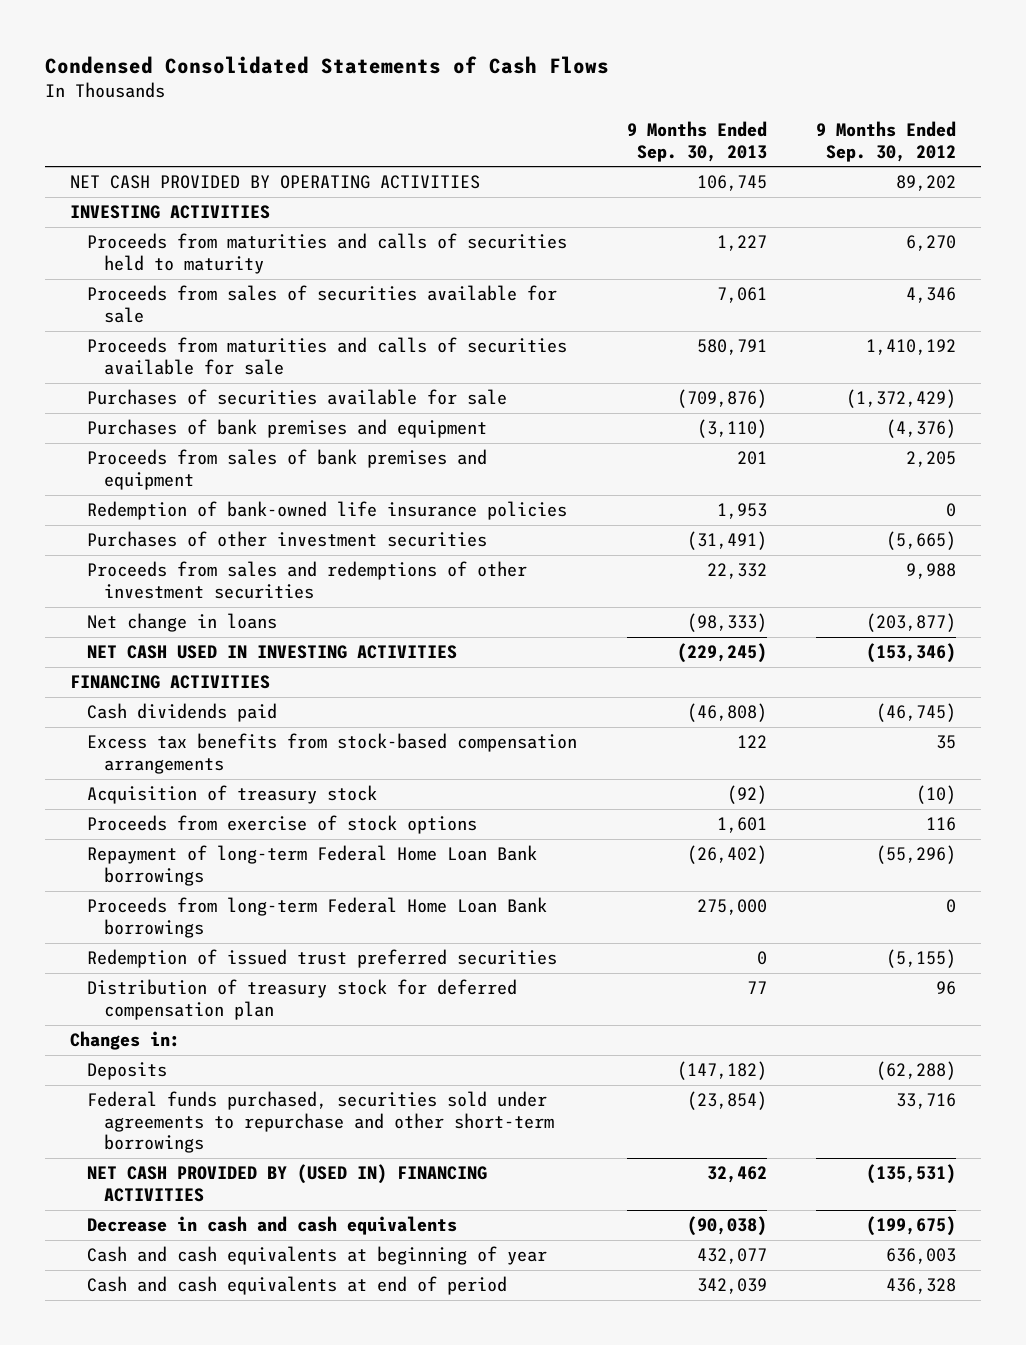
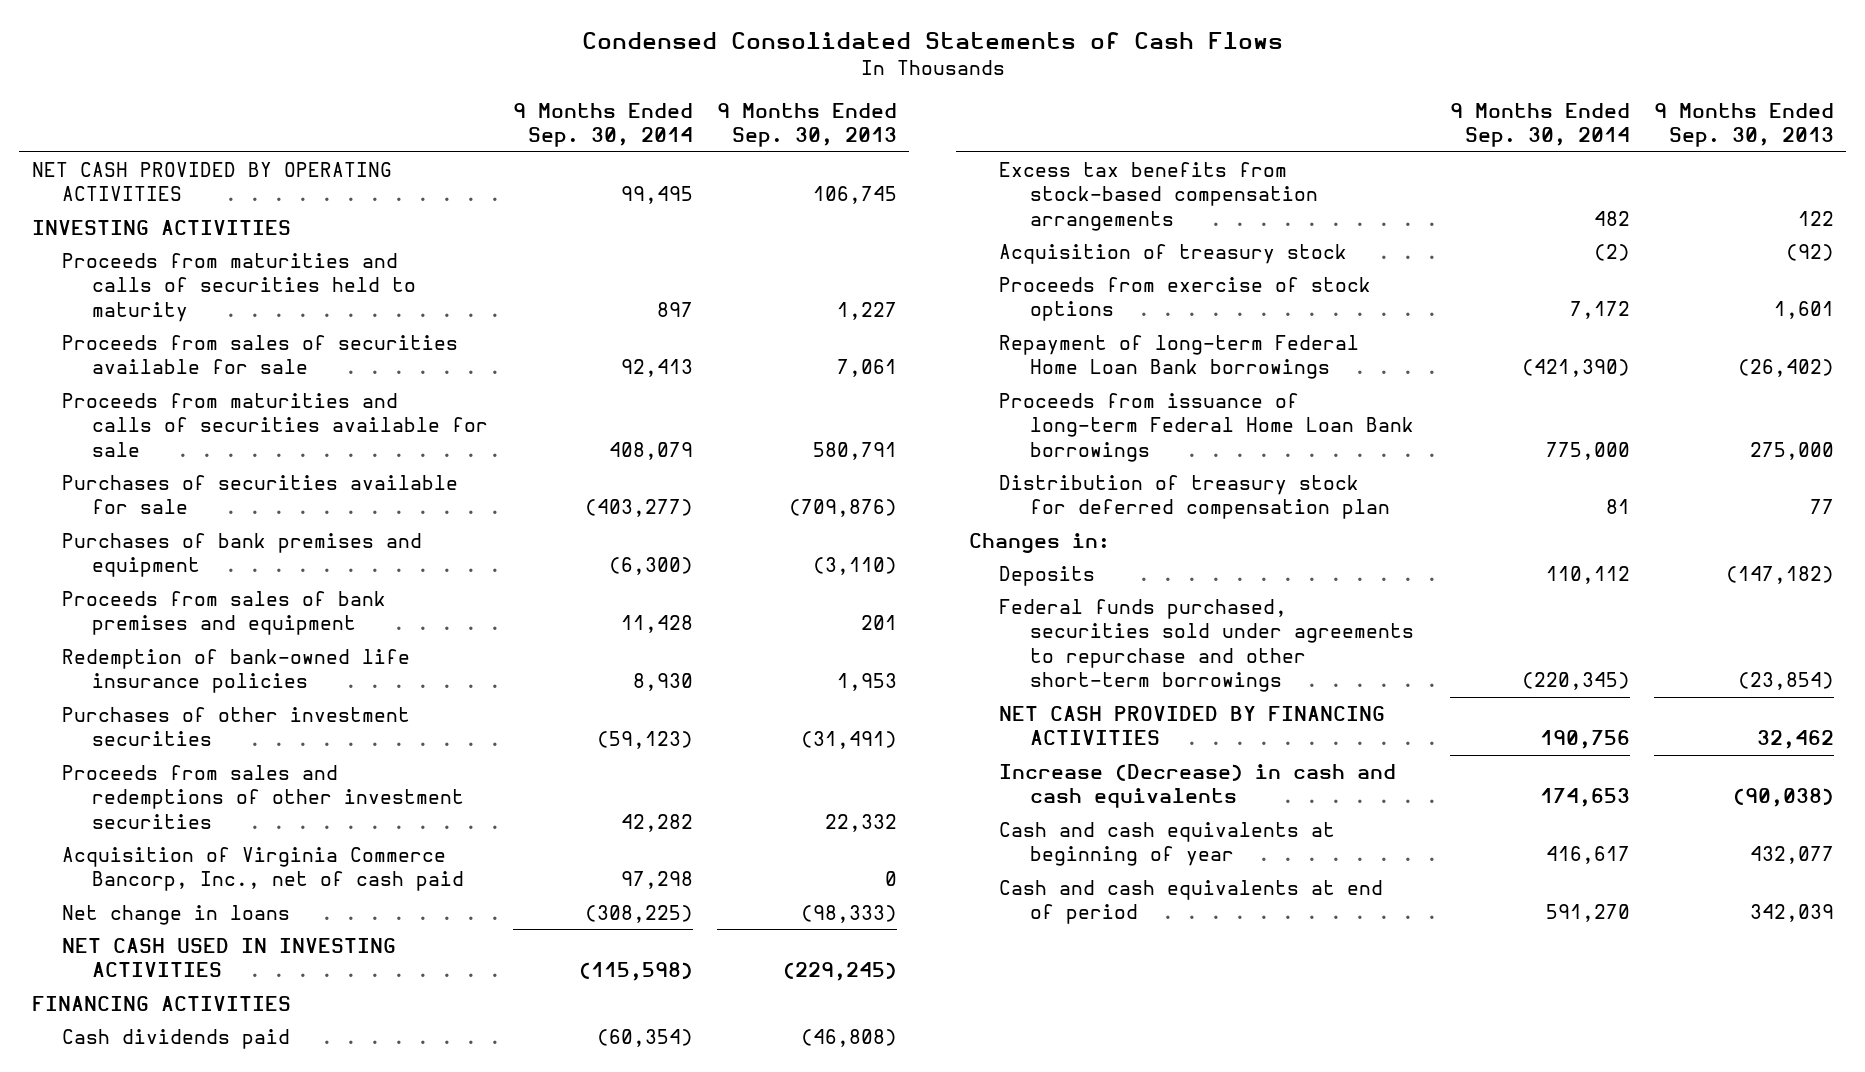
[816,121,957,162] 9 Months Ended Sep. 30, 2012 -> none
none -> [512,102,693,148] 9 Months Ended Sep. 30, 2014
none -> [61,846,465,892] Acquisition of Virginia Commerce Bancorp, Inc., net of cash paid
[87,949,558,969] Redemption of issued trust preferred securities -> none
[87,897,548,938] Proceeds from long-term Federal Home Loan Bank borrowings -> [999,392,1414,462] Proceeds from issuance of long-term Federal Home Loan Bank borrowings
[87,1164,488,1202] NET CASH PROVIDED BY (USED IN) FINANCING ACTIVITIES -> [999,705,1386,746] NET CASH PROVIDED BY FINANCING ACTIVITIES
[87,1216,458,1236] Decrease in cash and cash equivalents -> [999,763,1397,809] Increase (Decrease) in cash and cash equivalents

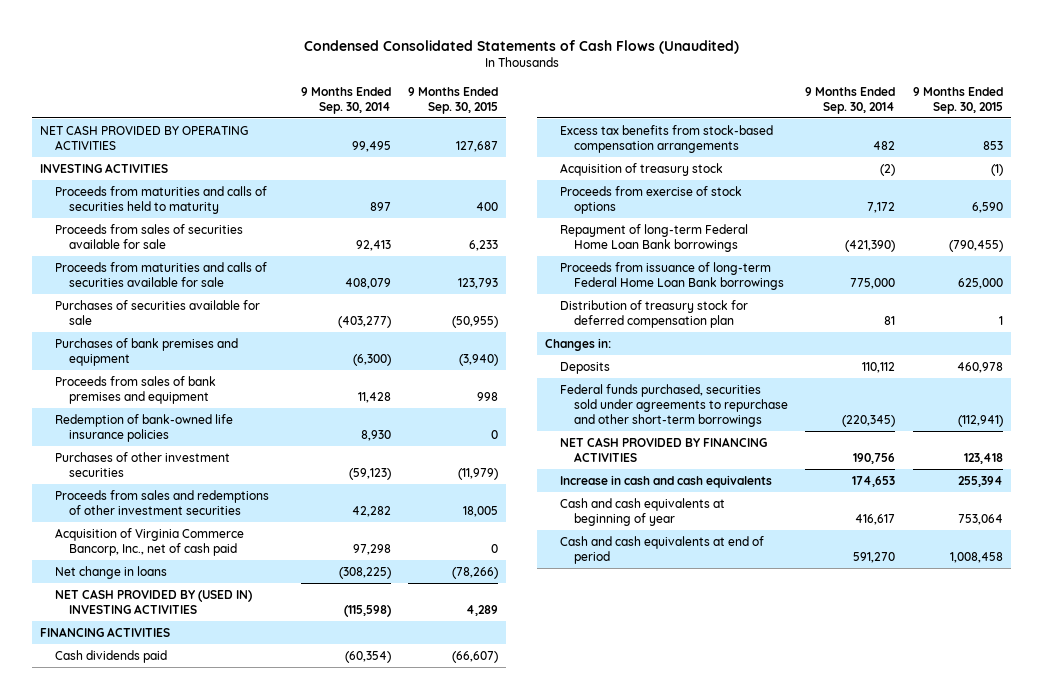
[581,32,1283,50] Condensed Consolidated Statements of Cash Flows -> [303,39,739,54] Condensed Consolidated Statements of Cash Flows (Unaudited)
[716,102,897,148] 9 Months Ended Sep. 30, 2013 -> none
none -> [407,86,498,114] 9 Months Ended Sep. 30, 2015
[61,937,396,978] NET CASH USED IN INVESTING ACTIVITIES -> [54,588,252,614] NET CASH PROVIDED BY (USED IN) INVESTING ACTIVITIES
[999,763,1397,809] Increase (Decrease) in cash and cash equivalents -> [559,474,772,488] Increase in cash and cash equivalents

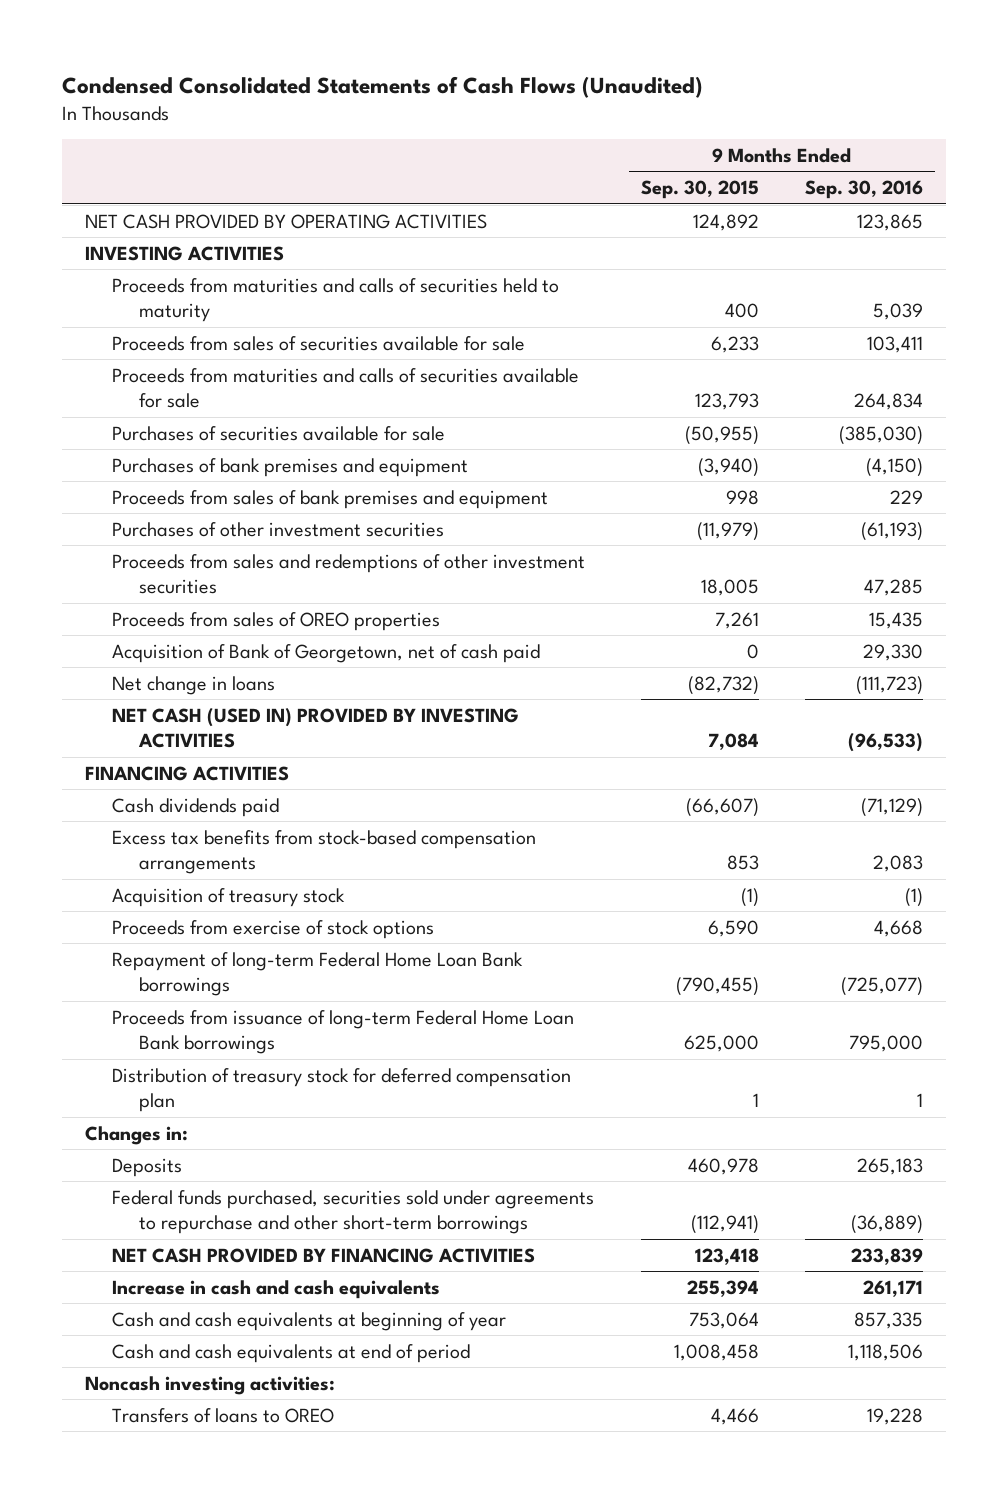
[300,86,391,114] 9 Months Ended Sep. 30, 2014 -> none
none -> [805,180,924,200] Sep. 30, 2016
[455,140,498,152] 127,687 -> [692,213,759,231] 124,892
[54,413,233,442] Redemption of bank-owned life insurance policies -> none
none -> [112,611,441,631] Proceeds from sales of OREO properties
[54,527,244,556] Acquisition of Virginia Commerce Bancorp, Inc., net of cash paid -> [112,643,541,663] Acquisition of Bank of Georgetown, net of cash paid
[451,566,498,579] (78,266) -> [687,675,759,695] (82,732)
[54,588,252,614] NET CASH PROVIDED BY (USED IN) INVESTING ACTIVITIES -> [112,707,520,749] NET CASH (USED IN) PROVIDED BY INVESTING ACTIVITIES
[465,604,498,616] 4,289 -> [707,733,759,751] 7,084
none -> [85,1375,336,1395] Noncash investing activities:
none -> [112,1407,335,1423] Transfers of loans to OREO

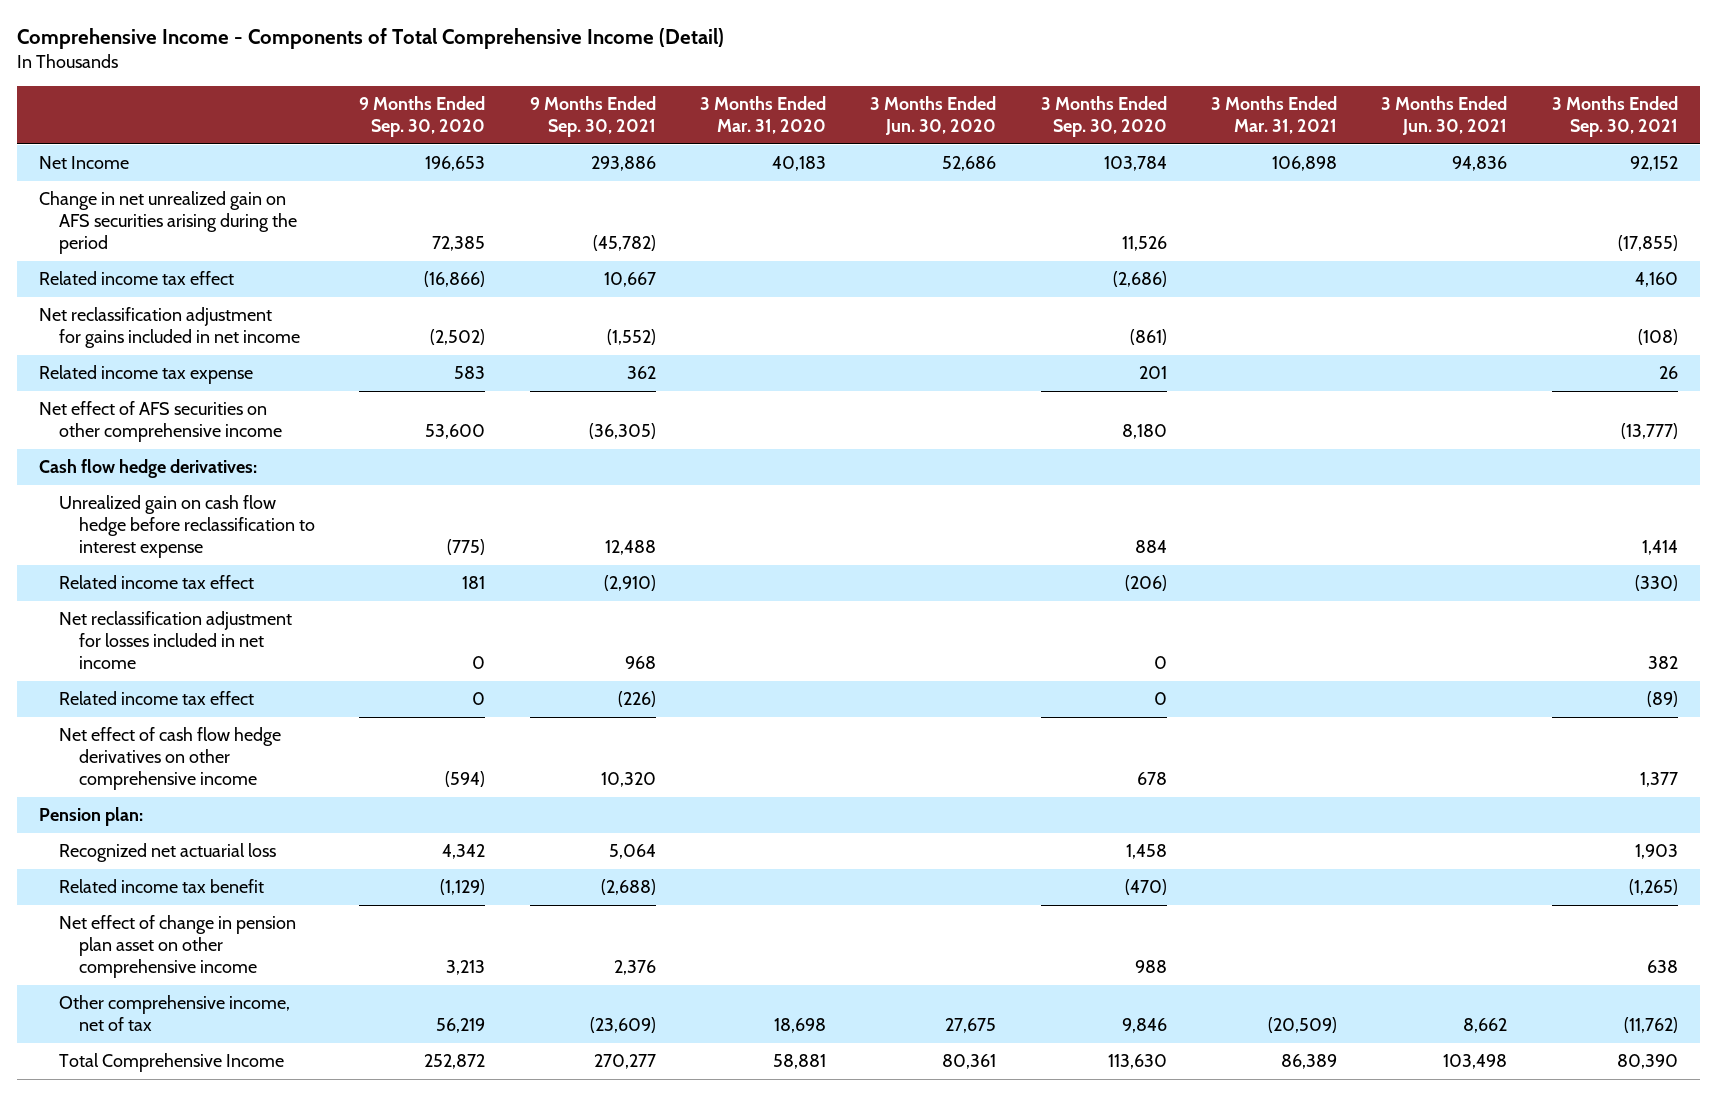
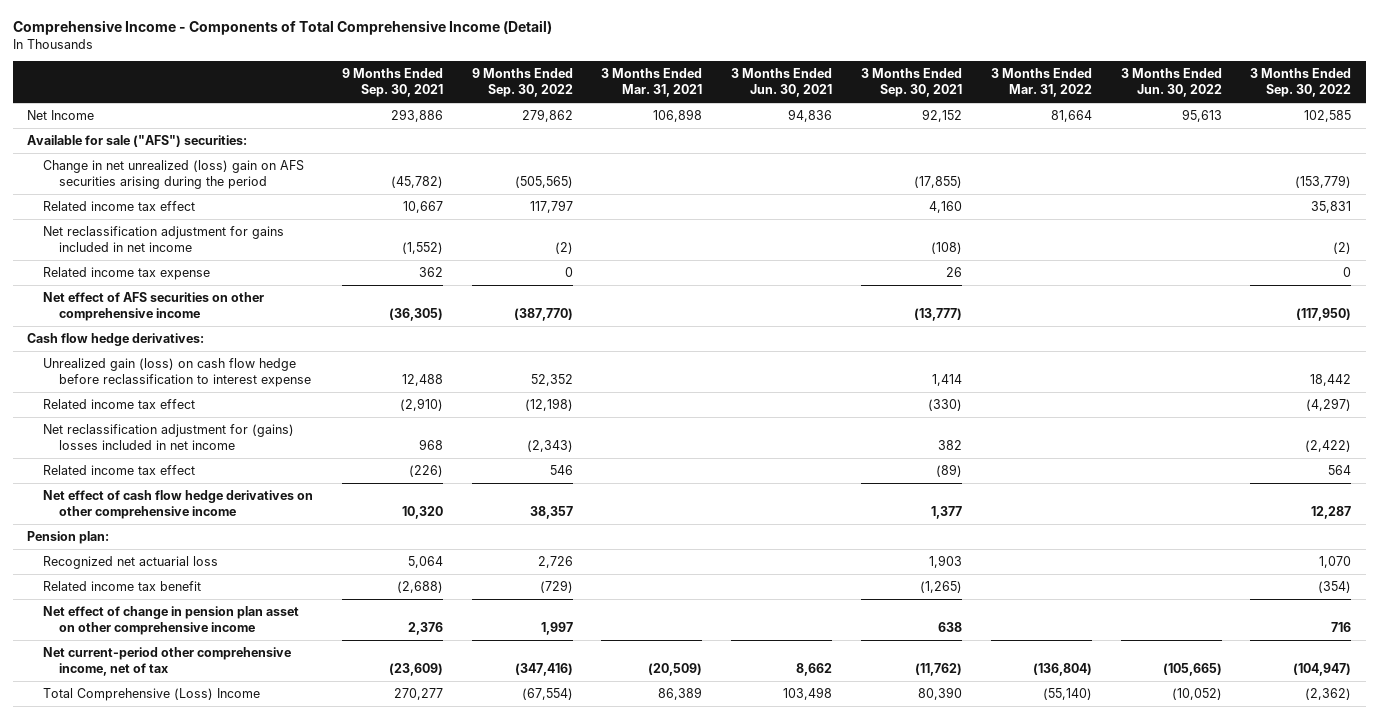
[359,96,486,138] 9 Months Ended Sep. 30, 2020 -> none
[699,96,826,135] 3 Months Ended Mar. 31, 2020 -> none
[870,96,997,136] 3 Months Ended Jun. 30, 2020 -> none
[1040,96,1167,138] 3 Months Ended Sep. 30, 2020 -> none
none -> [471,68,573,98] 9 Months Ended Sep. 30, 2022
none -> [990,68,1092,98] 3 Months Ended Mar. 31, 2022
none -> [1120,68,1222,98] 3 Months Ended Jun. 30, 2022
none -> [1250,68,1352,98] 3 Months Ended Sep. 30, 2022
none -> [27,135,248,148] Available for sale ("AFS") securities:
[38,191,297,255] Change in net unrealized gain on AFS securities arising during the period -> [43,160,305,189] Change in net unrealized (loss) gain on AFS securities arising during the period
[58,495,315,559] Unrealized gain on cash flow hedge before reclassification to interest expense -> [43,358,311,387] Unrealized gain (loss) on cash flow hedge before reclassification to interest expense
[58,611,292,670] Net reclassification adjustment for losses included in net income -> [43,424,295,450] Net reclassification adjustment for (gains) losses included in net income
[58,995,290,1032] Other comprehensive income, net of tax -> [43,647,292,676] Net current-period other comprehensive income, net of tax
[58,1053,284,1073] Total Comprehensive Income -> [43,688,261,702] Total Comprehensive (Loss) Income

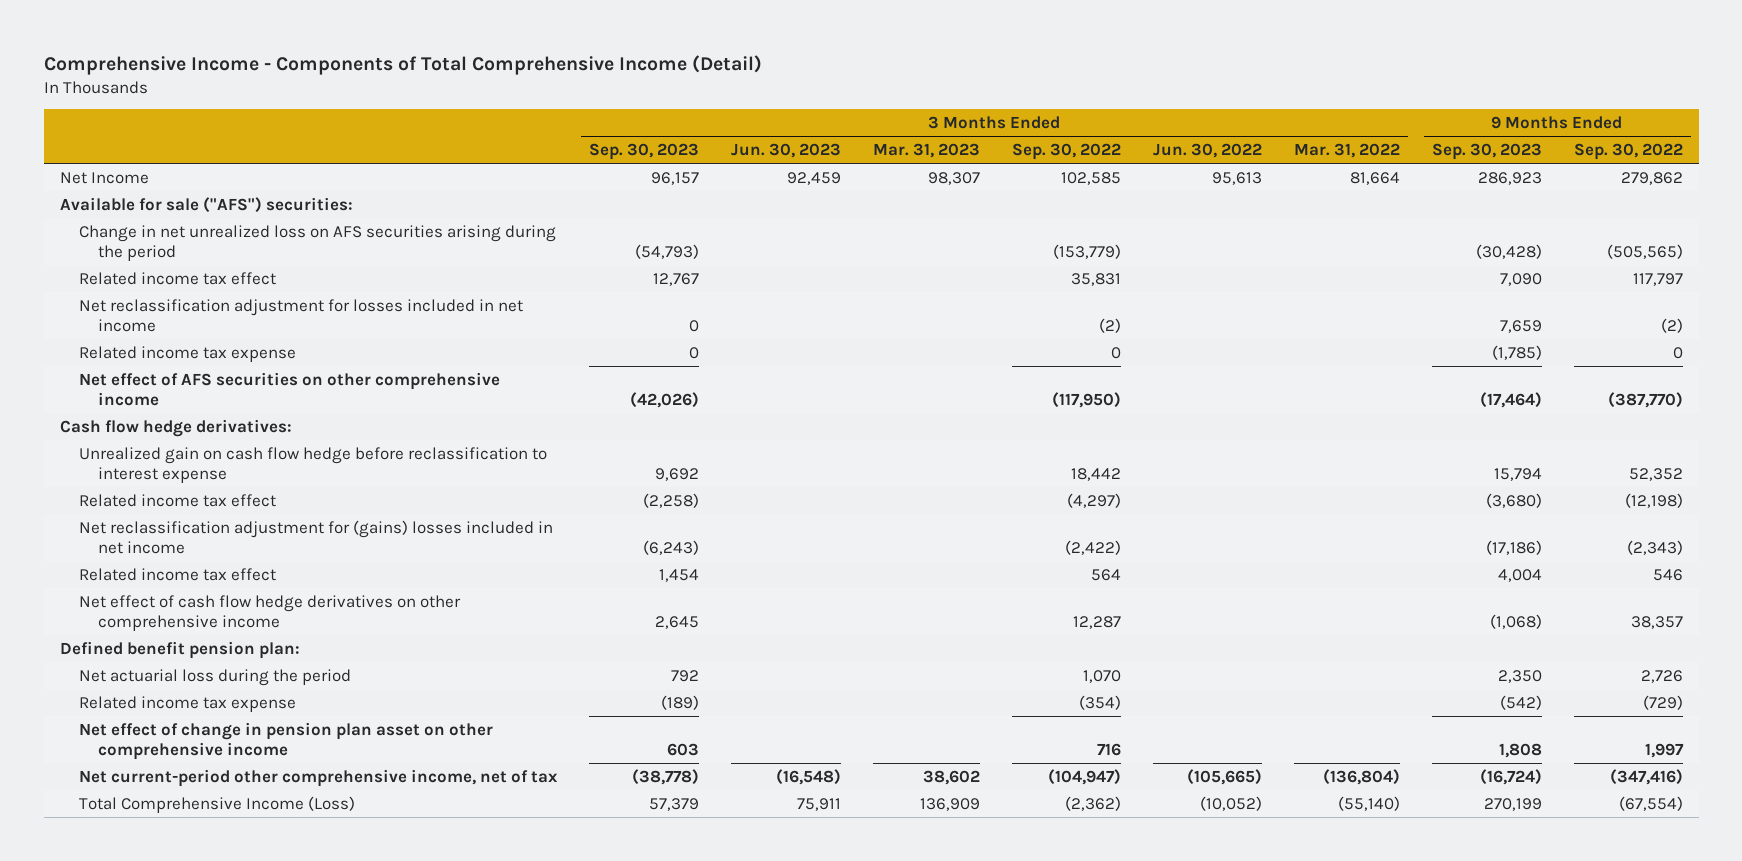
[341,68,443,98] 9 Months Ended Sep. 30, 2021 -> none
[601,68,703,98] 3 Months Ended Mar. 31, 2021 -> none
[731,68,833,98] 3 Months Ended Jun. 30, 2021 -> none
[861,68,963,98] 3 Months Ended Sep. 30, 2021 -> none
none -> [588,143,699,161] Sep. 30, 2023
none -> [730,143,841,159] Jun. 30, 2023
none -> [872,143,980,159] Mar. 31, 2023
none -> [1431,143,1542,161] Sep. 30, 2023
[43,160,305,189] Change in net unrealized (loss) gain on AFS securities arising during the period -> [78,224,556,261] Change in net unrealized loss on AFS securities arising during the period
[43,226,285,252] Net reclassification adjustment for gains included in net income -> [78,298,523,332] Net reclassification adjustment for losses included in net income
[43,358,311,387] Unrealized gain (loss) on cash flow hedge before reclassification to interest expense -> [78,446,547,483] Unrealized gain on cash flow hedge before reclassification to interest expense
[27,531,110,545] Pension plan: -> [59,640,300,659] Defined benefit pension plan:
[43,556,219,570] Recognized net actuarial loss -> [78,668,351,686] Net actuarial loss during the period
[43,581,202,592] Related income tax benefit -> [78,695,296,712] Related income tax expense
[43,688,261,702] Total Comprehensive (Loss) Income -> [78,795,355,813] Total Comprehensive Income (Loss)

